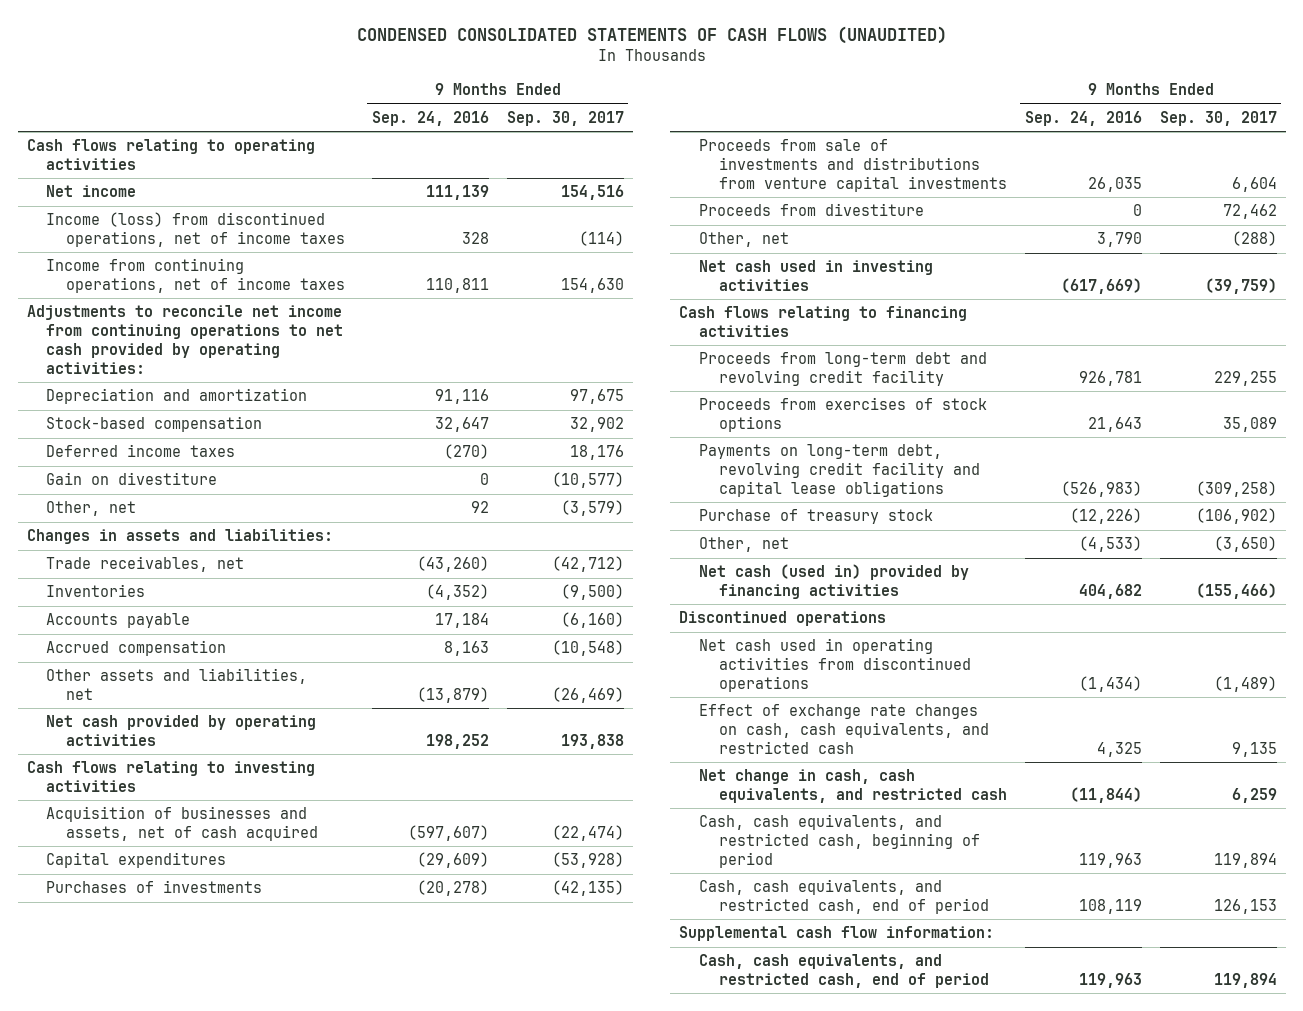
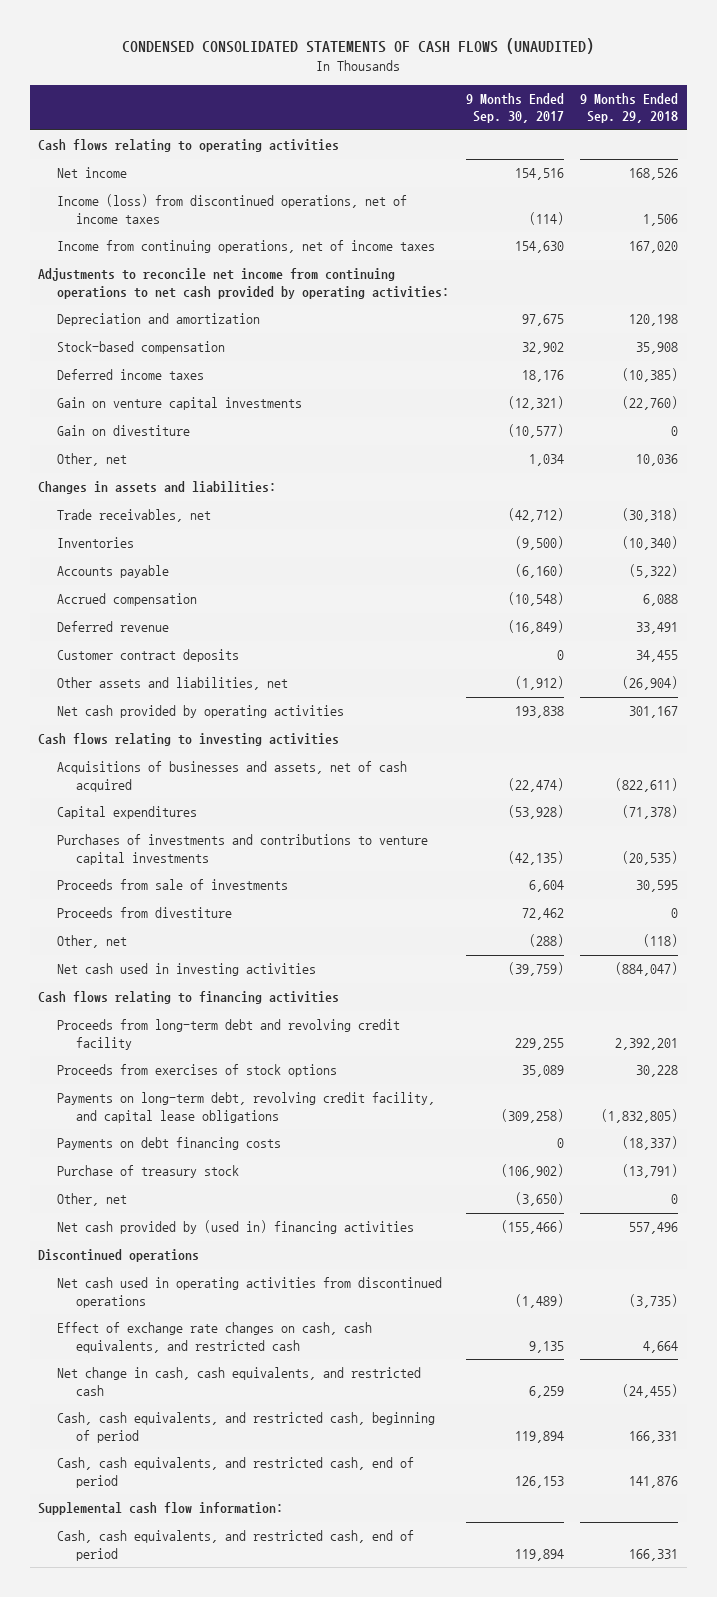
[371,111,489,127] Sep. 24, 2016 -> none
none -> [580,92,679,124] 9 Months Ended Sep. 29, 2018
none -> [56,397,302,411] Gain on venture capital investments
[560,500,624,517] (3,579) -> [528,454,564,467] 1,034
none -> [56,621,169,633] Deferred revenue
none -> [56,649,239,663] Customer contract deposits
[551,687,624,704] (26,469) -> [514,676,564,691] (1,912)
[46,806,318,842] Acquisition of businesses and assets, net of cash acquired -> [56,761,407,792] Acquisitions of businesses and assets, net of cash acquired
[46,880,263,894] Purchases of investments -> [56,834,428,865] Purchases of investments and contributions to venture capital investments
[699,139,1007,192] Proceeds from sale of investments and distributions from venture capital investments -> [56,879,288,891] Proceeds from sale of investments
[699,444,980,497] Payments on long-term debt, revolving credit facility and capital lease obligations -> [56,1092,435,1123] Payments on long-term debt, revolving credit facility, and capital lease obligations
none -> [56,1137,281,1151] Payments on debt financing costs
[699,564,970,600] Net cash (used in) provided by financing activities -> [56,1220,414,1235] Net cash provided by (used in) financing activities

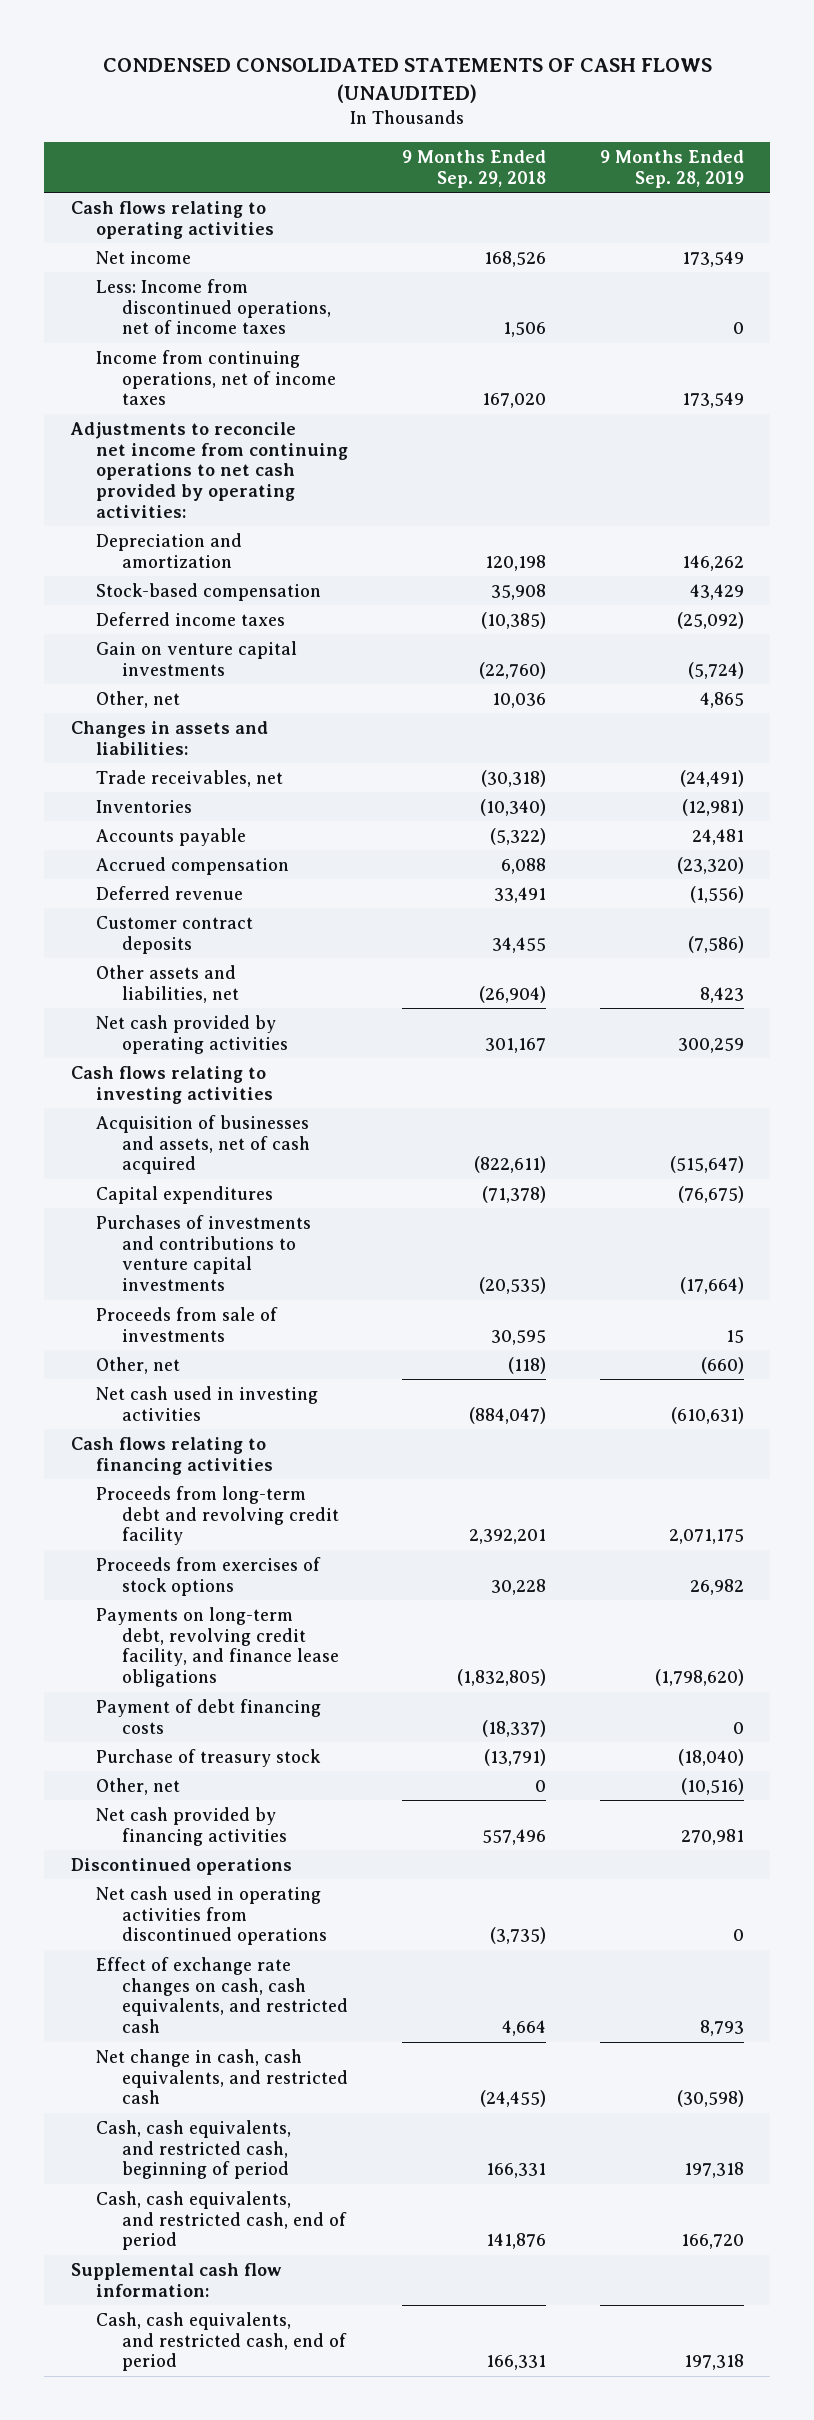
[465,92,564,124] 9 Months Ended Sep. 30, 2017 -> none
none -> [599,149,744,188] 9 Months Ended Sep. 28, 2019
[56,194,407,224] Income (loss) from discontinued operations, net of income taxes -> [96,278,331,335] Less: Income from discontinued operations, net of income taxes
[56,425,190,437] Gain on divestiture -> none
[56,761,407,792] Acquisitions of businesses and assets, net of cash acquired -> [96,1114,310,1175] Acquisition of businesses and assets, net of cash acquired
[56,907,232,919] Proceeds from divestiture -> none
[56,1092,435,1123] Payments on long-term debt, revolving credit facility, and capital lease obligations -> [96,1606,339,1688] Payments on long-term debt, revolving credit facility, and finance lease obligations
[56,1137,281,1151] Payments on debt financing costs -> [96,1698,322,1734] Payment of debt financing costs
[56,1220,414,1235] Net cash provided by (used in) financing activities -> [96,1806,287,1846] Net cash provided by financing activities

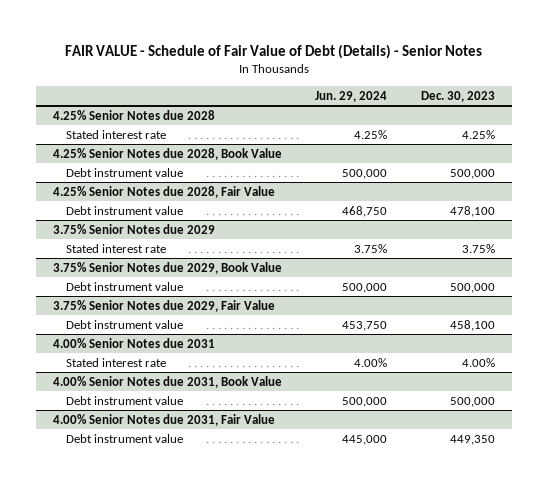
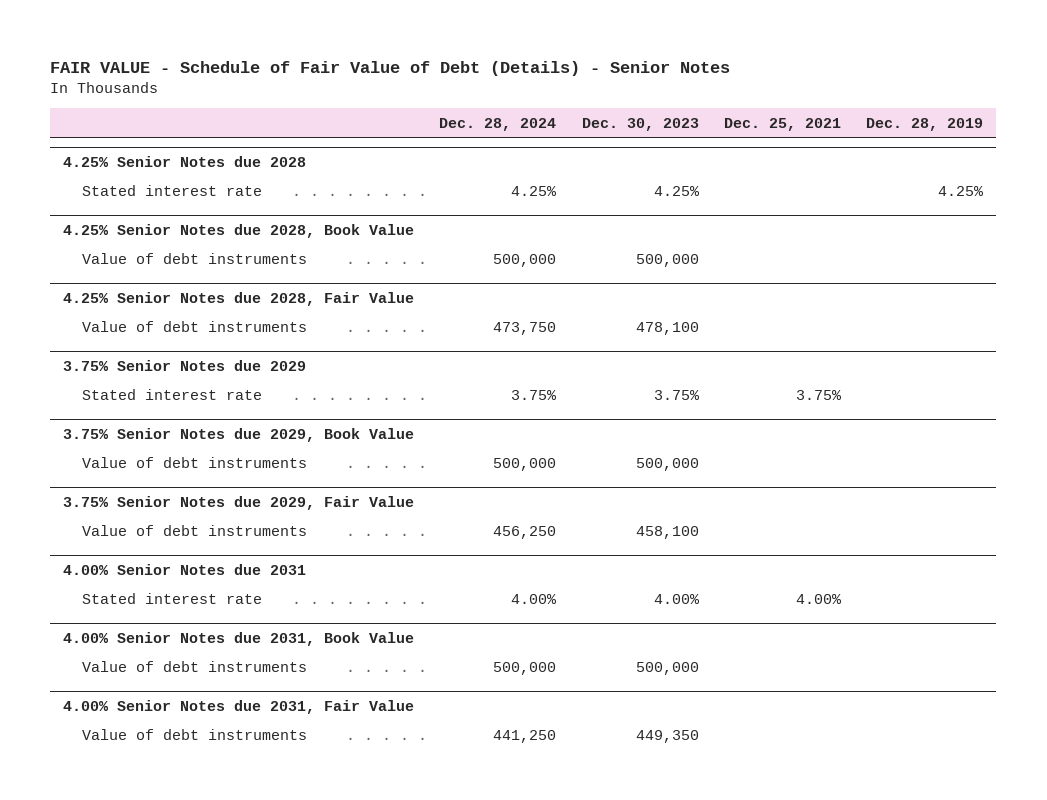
[315,90,388,102] Jun. 29, 2024 -> none
none -> [439,117,557,131] Dec. 28, 2024
none -> [724,117,842,131] Dec. 25, 2021
none -> [866,117,984,131] Dec. 28, 2019
[66,167,184,177] Debt instrument value -> [82,253,308,265] Value of debt instruments
[66,205,184,215] Debt instrument value -> [82,321,308,333] Value of debt instruments
[66,281,184,291] Debt instrument value -> [82,457,308,469] Value of debt instruments
[66,319,184,329] Debt instrument value -> [82,525,308,537] Value of debt instruments
[66,395,184,405] Debt instrument value -> [82,661,308,673] Value of debt instruments
[66,433,184,443] Debt instrument value -> [82,729,308,741] Value of debt instruments

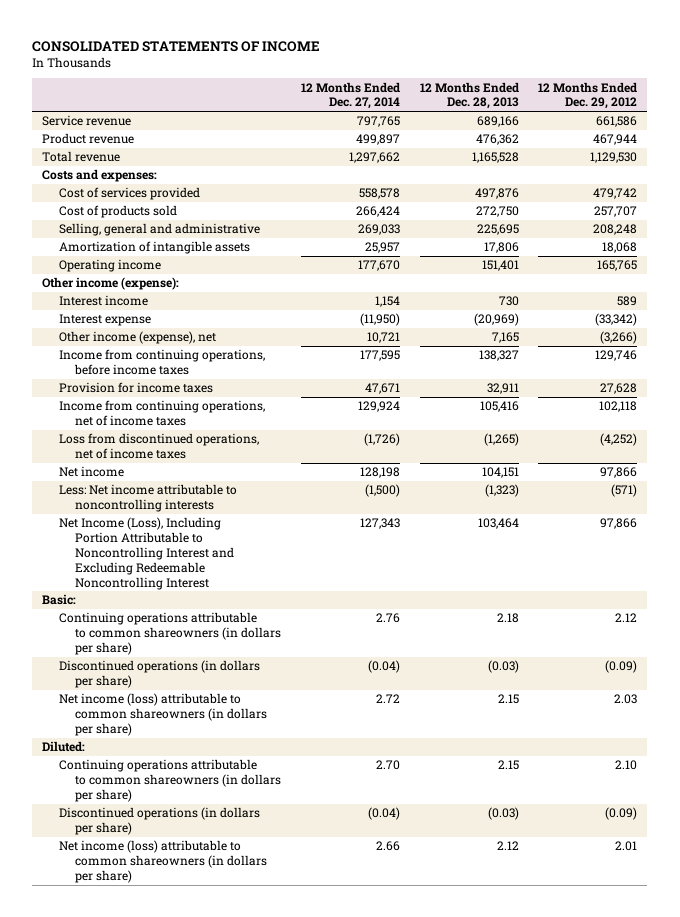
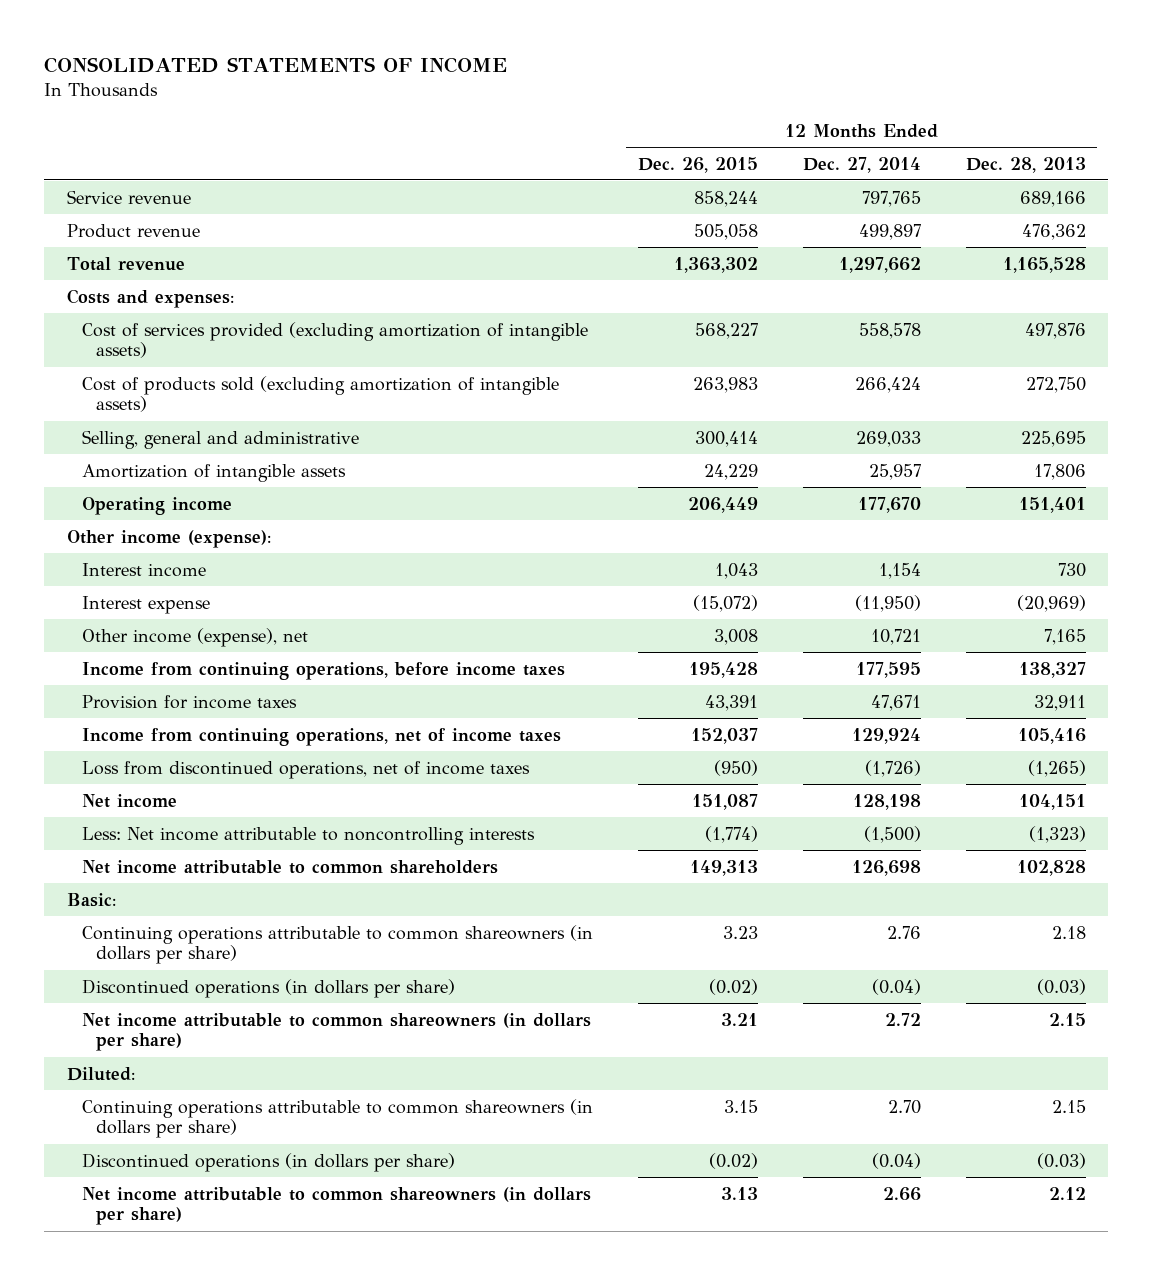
[538,81,638,110] 12 Months Ended Dec. 29, 2012 -> none
none -> [637,156,758,173] Dec. 26, 2015
[58,187,200,201] Cost of services provided -> [81,321,588,359] Cost of services provided (excluding amortization of intangible assets)
[58,205,177,219] Cost of products sold -> [81,375,559,413] Cost of products sold (excluding amortization of intangible assets)
[58,517,234,590] Net Income (Loss), Including Portion Attributable to Noncontrolling Interest and Excluding Redeemable Noncontrolling Interest -> none
none -> [81,859,498,874] Net income attributable to common shareholders
[58,693,267,736] Net income (loss) attributable to common shareowners (in dollars per share) -> [81,1012,591,1052] Net income attributable to common shareowners (in dollars per share)
[58,840,267,883] Net income (loss) attributable to common shareowners (in dollars per share) -> [81,1186,591,1226] Net income attributable to common shareowners (in dollars per share)

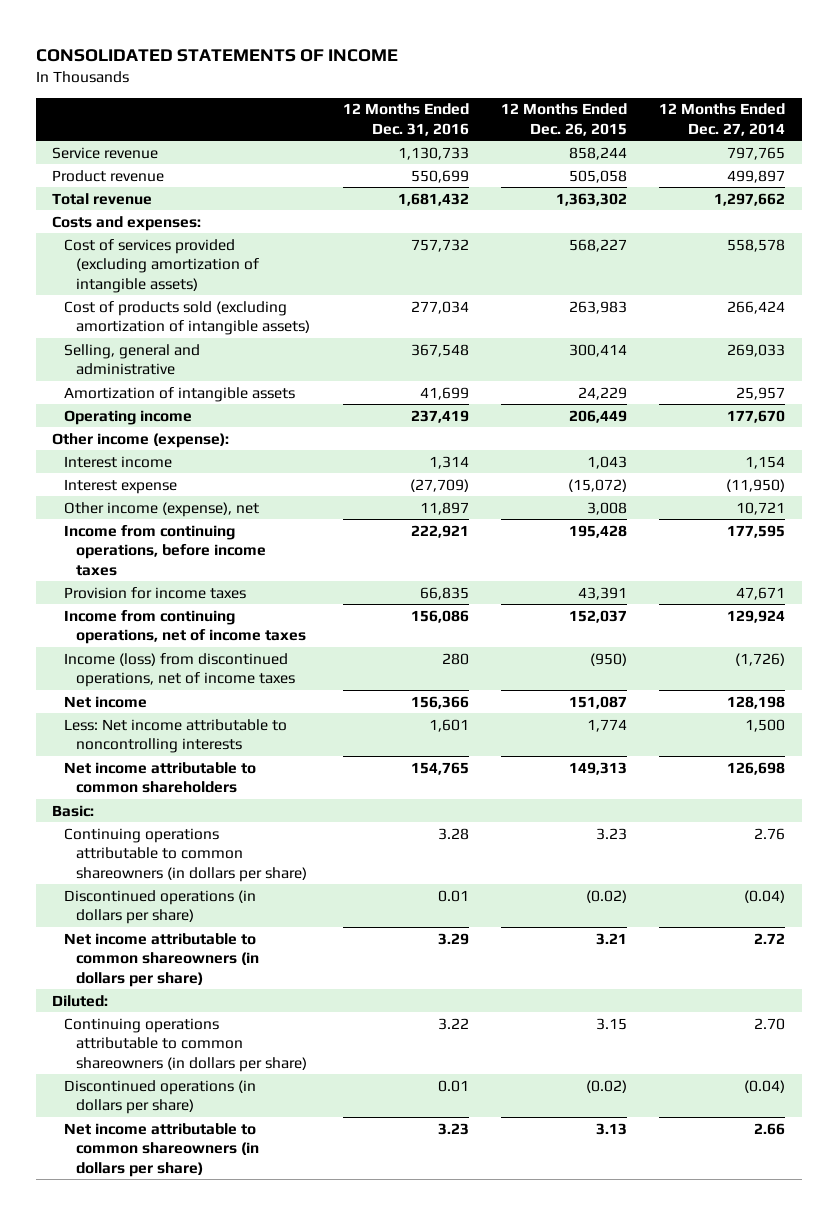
[965,156,1086,173] Dec. 28, 2013 -> none
none -> [342,103,469,136] 12 Months Ended Dec. 31, 2016
[81,760,530,779] Loss from discontinued operations, net of income taxes -> [64,652,296,688] Income (loss) from discontinued operations, net of income taxes
[704,825,758,843] (1,774) -> [587,718,628,732] 1,774
[863,825,921,843] (1,500) -> [745,718,786,732] 1,500

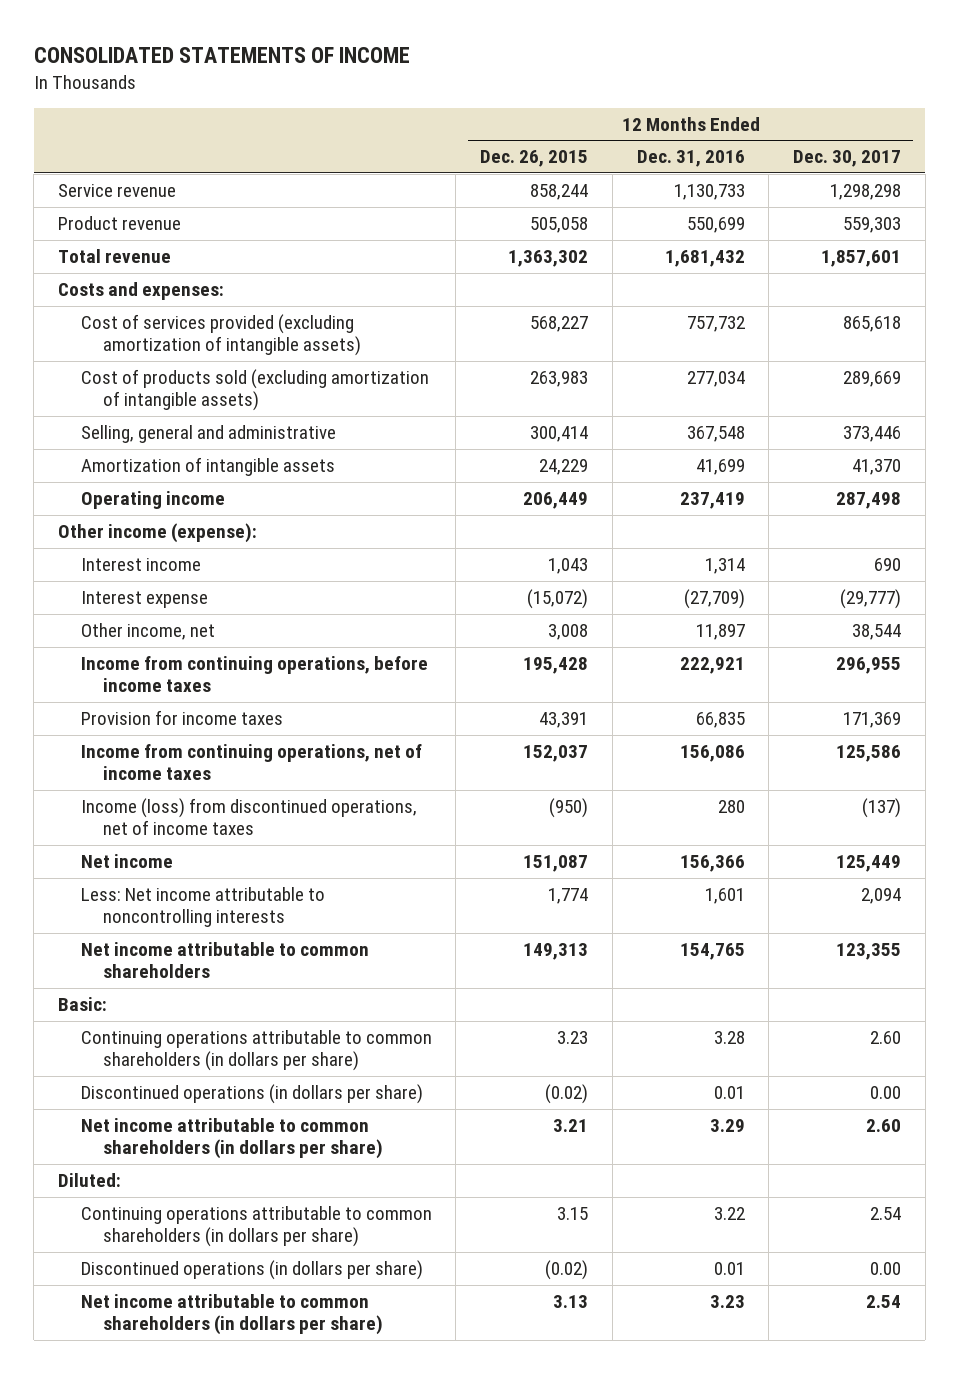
[659,103,786,136] 12 Months Ended Dec. 27, 2014 -> none
none -> [793,150,902,168] Dec. 30, 2017
[64,501,260,517] Other income (expense), net -> [80,623,215,641] Other income, net
[64,827,308,882] Continuing operations attributable to common shareowners (in dollars per share) -> [80,1030,432,1072] Continuing operations attributable to common shareholders (in dollars per share)
[64,932,260,987] Net income attributable to common shareowners (in dollars per share) -> [80,1118,384,1160] Net income attributable to common shareholders (in dollars per share)
[64,1017,308,1072] Continuing operations attributable to common shareowners (in dollars per share) -> [80,1206,432,1248] Continuing operations attributable to common shareholders (in dollars per share)
[64,1122,260,1177] Net income attributable to common shareowners (in dollars per share) -> [80,1294,384,1336] Net income attributable to common shareholders (in dollars per share)

